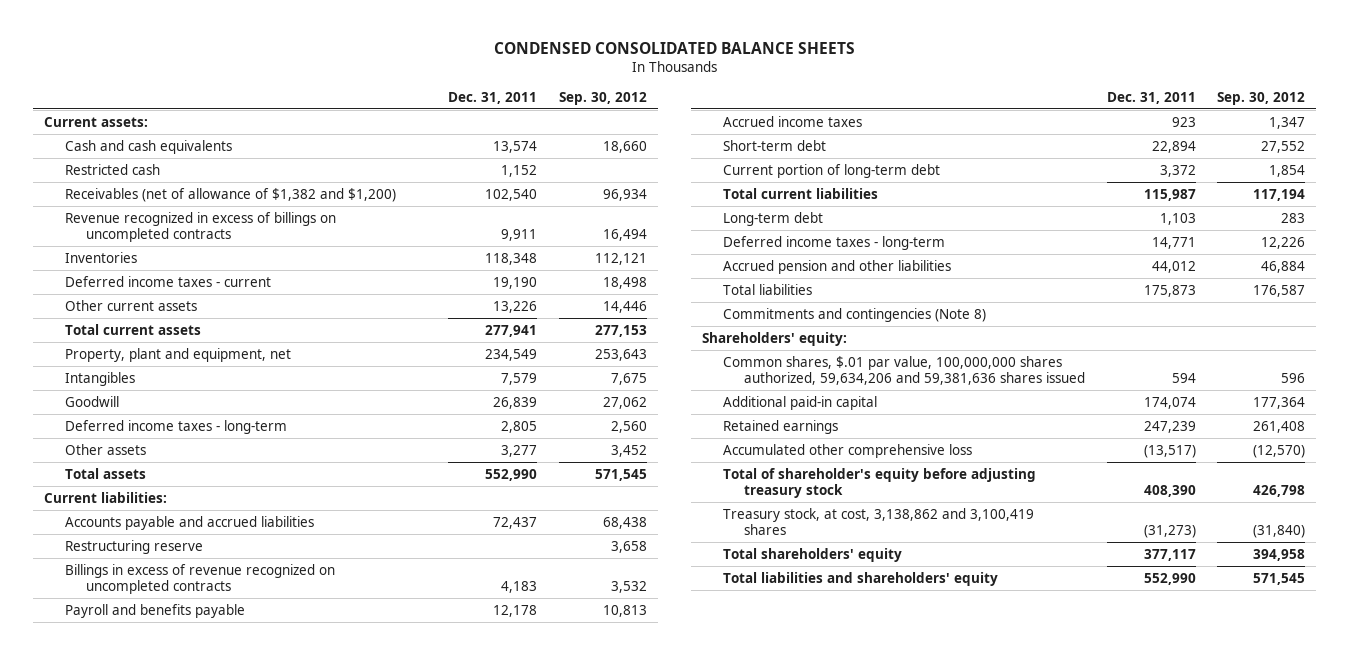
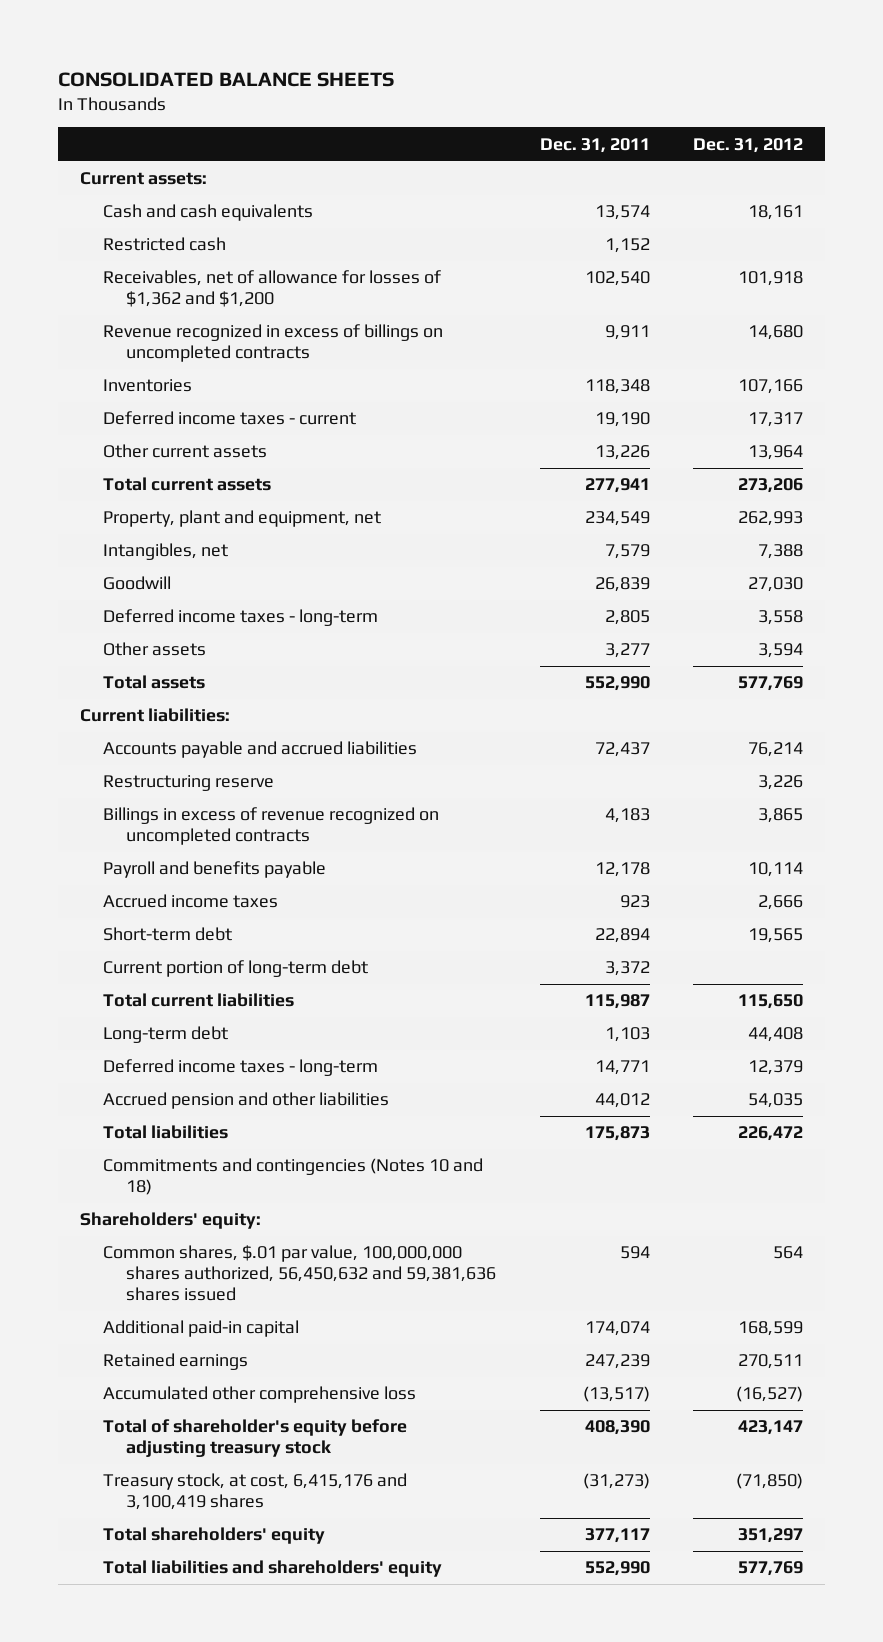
[493,41,855,54] CONDENSED CONSOLIDATED BALANCE SHEETS -> [57,71,394,87] CONSOLIDATED BALANCE SHEETS
[559,91,648,105] Sep. 30, 2012 -> none
none -> [693,137,804,153] Dec. 31, 2012
[64,187,396,202] Receivables (net of allowance of $1,382 and $1,200) -> [102,270,441,308] Receivables, net of allowance for losses of $1,362 and $1,200
[64,371,135,386] Intangibles -> [102,543,228,561] Intangibles, net
[723,307,987,322] Commitments and contingencies (Note 8) -> [102,1158,483,1196] Commitments and contingencies (Notes 10 and 18)
[723,355,1086,386] Common shares, $.01 par value, 100,000,000 shares authorized, 59,634,206 and 59,381,636 shares issued -> [102,1245,497,1301] Common shares, $.01 par value, 100,000,000 shares authorized, 56,450,632 and 59,381,636 shares issued
[723,507,1035,536] Treasury stock, at cost, 3,138,862 and 3,100,419 shares -> [102,1473,407,1511] Treasury stock, at cost, 6,415,176 and 3,100,419 shares

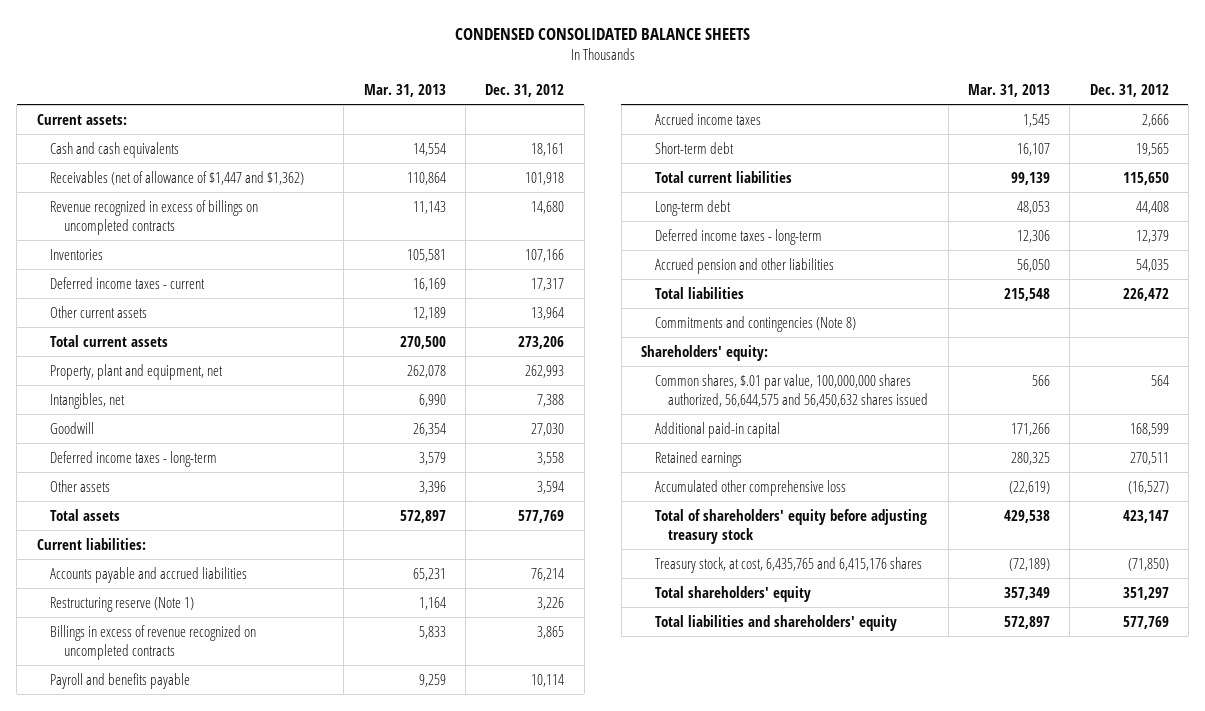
[57,71,394,87] CONSOLIDATED BALANCE SHEETS -> [454,27,750,40] CONDENSED CONSOLIDATED BALANCE SHEETS
[539,137,650,153] Dec. 31, 2011 -> none
none -> [363,83,446,97] Mar. 31, 2013
[102,237,226,252] Restricted cash -> none
[102,270,441,308] Receivables, net of allowance for losses of $1,362 and $1,200 -> [50,170,305,185] Receivables (net of allowance of $1,447 and $1,362)
[102,775,274,792] Restructuring reserve -> [50,596,195,612] Restructuring reserve (Note 1)
[102,960,368,978] Current portion of long-term debt -> none
[102,1158,483,1196] Commitments and contingencies (Notes 10 and 18) -> [654,315,856,332] Commitments and contingencies (Note 8)
[102,1245,497,1301] Common shares, $.01 par value, 100,000,000 shares authorized, 56,450,632 and 59,381,636 shares issued -> [654,373,929,407] Common shares, $.01 par value, 100,000,000 shares authorized, 56,644,575 and 56,450,632 shares issued
[102,1419,407,1458] Total of shareholder's equity before adjusting treasury stock -> [654,508,927,544] Total of shareholders' equity before adjusting treasury stock
[102,1473,407,1511] Treasury stock, at cost, 6,415,176 and 3,100,419 shares -> [654,556,922,573] Treasury stock, at cost, 6,435,765 and 6,415,176 shares

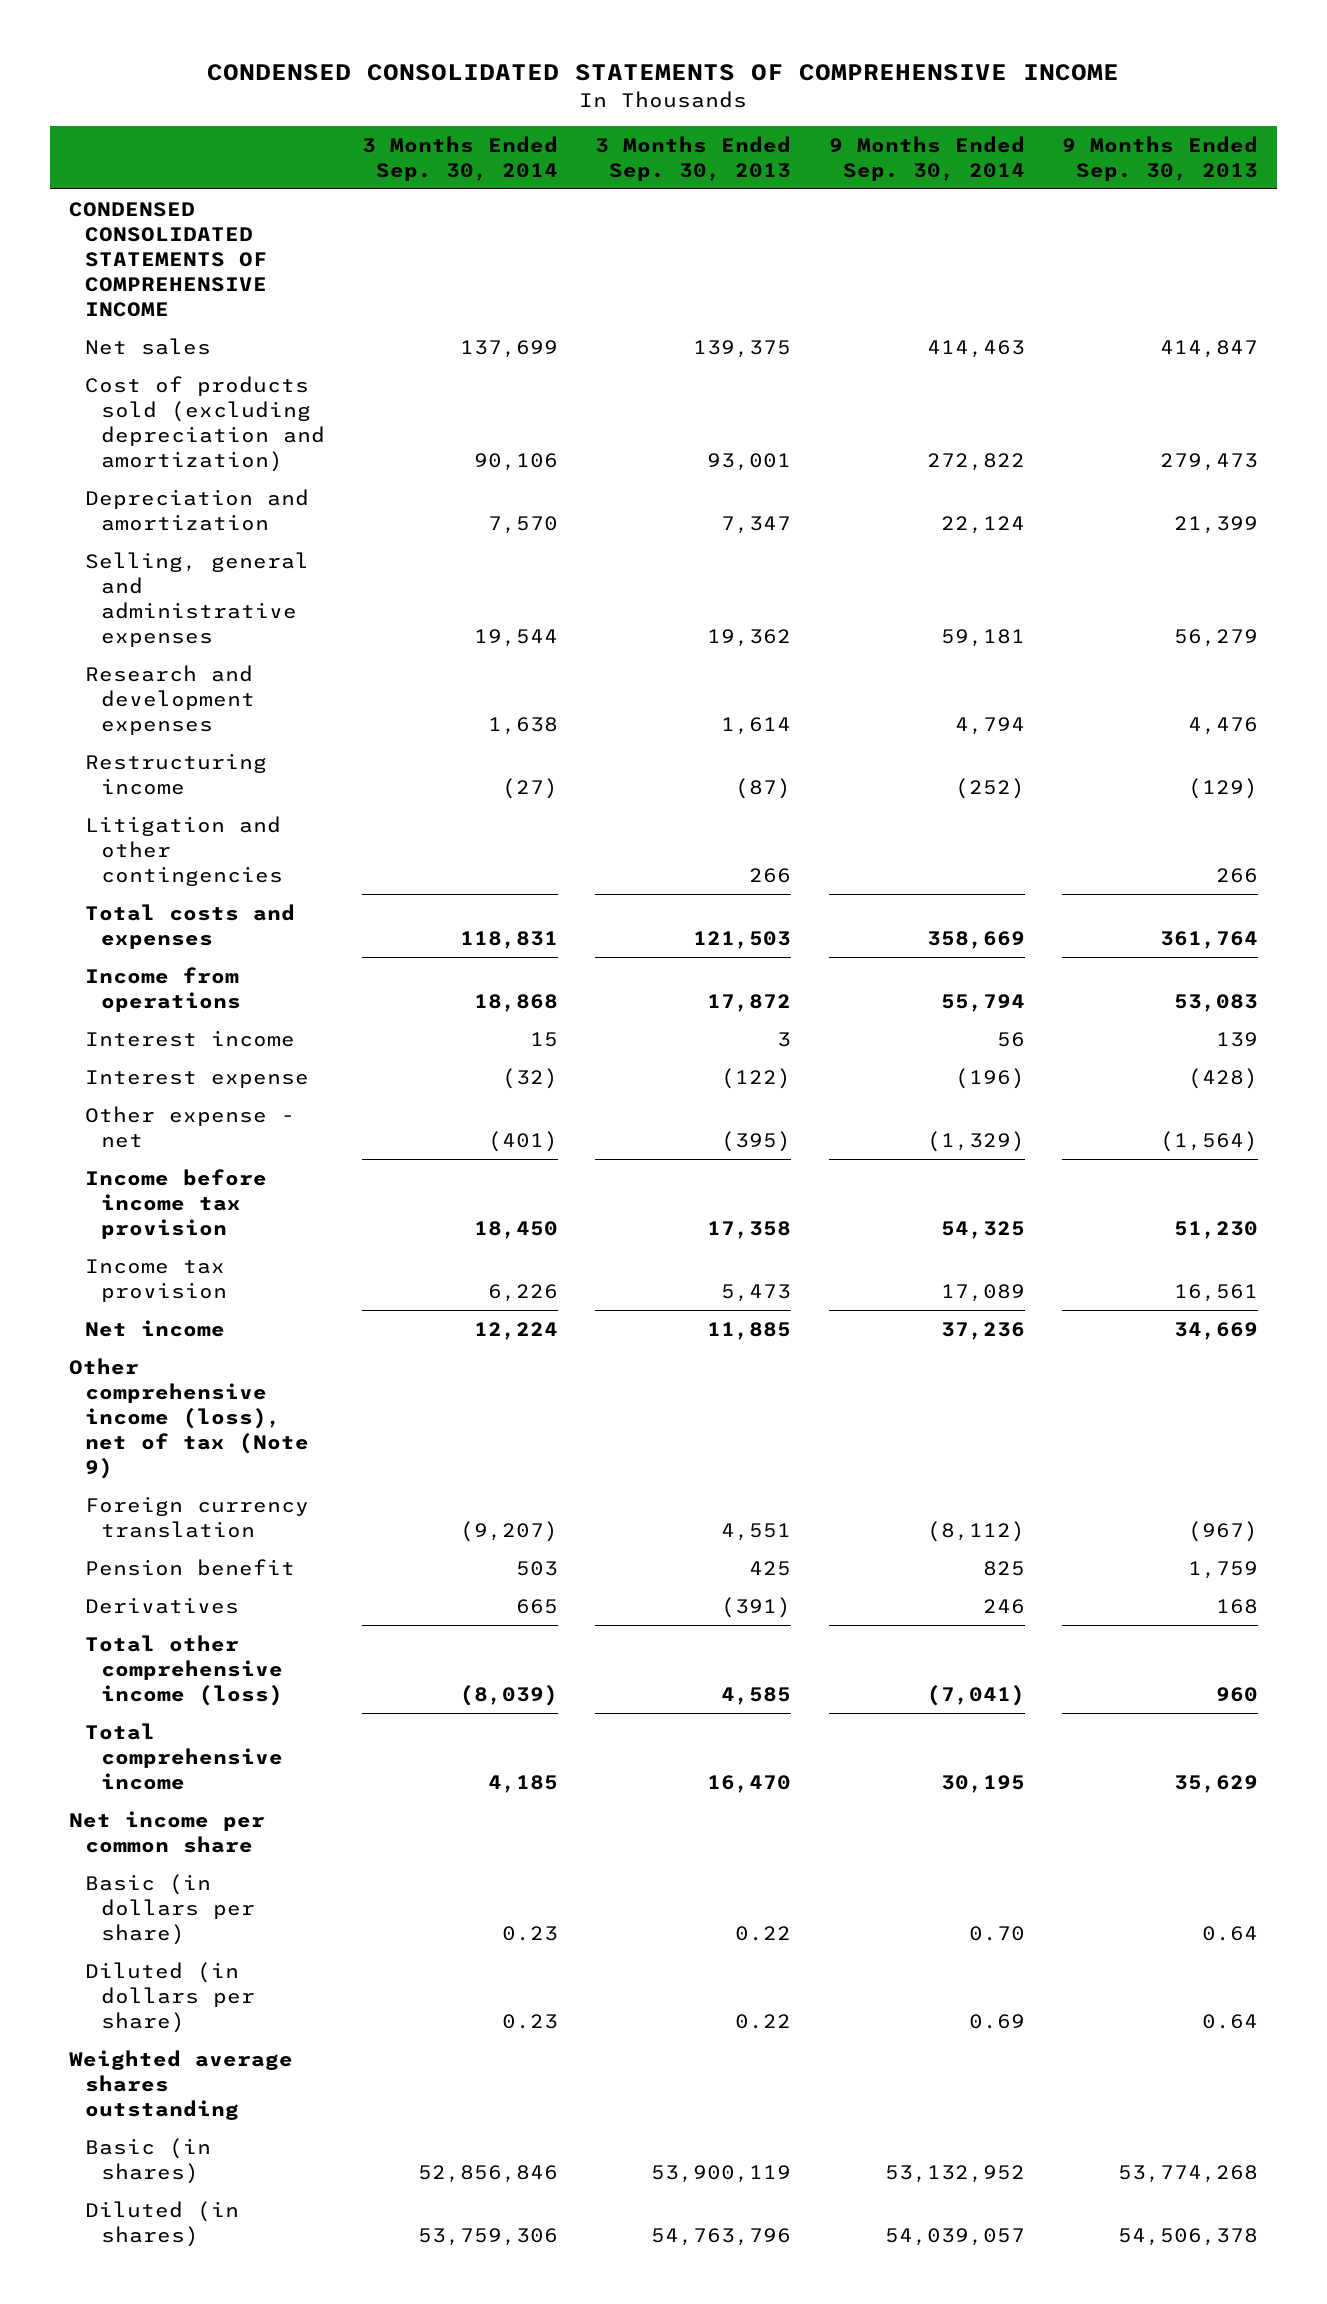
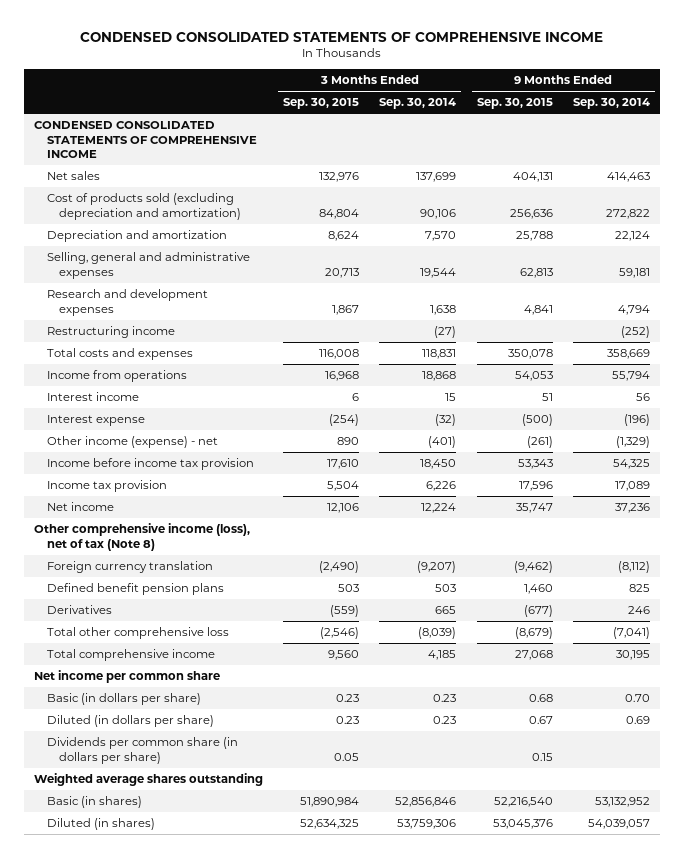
[595,135,792,181] 3 Months Ended Sep. 30, 2013 -> none
[1061,135,1258,181] 9 Months Ended Sep. 30, 2013 -> none
none -> [283,98,360,110] Sep. 30, 2015
none -> [476,98,553,110] Sep. 30, 2015
[84,815,283,886] Litigation and other contingencies -> none
[84,1105,295,1148] Other expense - net -> [46,436,218,449] Other income (expense) - net
[68,1357,309,1479] Other comprehensive income (loss), net of tax (Note 9) -> [33,523,250,551] Other comprehensive income (loss), net of tax (Note 8)
[84,1558,295,1576] Pension benefit -> [46,583,224,596] Defined benefit pension plans
[84,1634,283,1706] Total other comprehensive income (loss) -> [46,627,229,640] Total other comprehensive loss
none -> [46,737,238,764] Dividends per common share (in dollars per share)

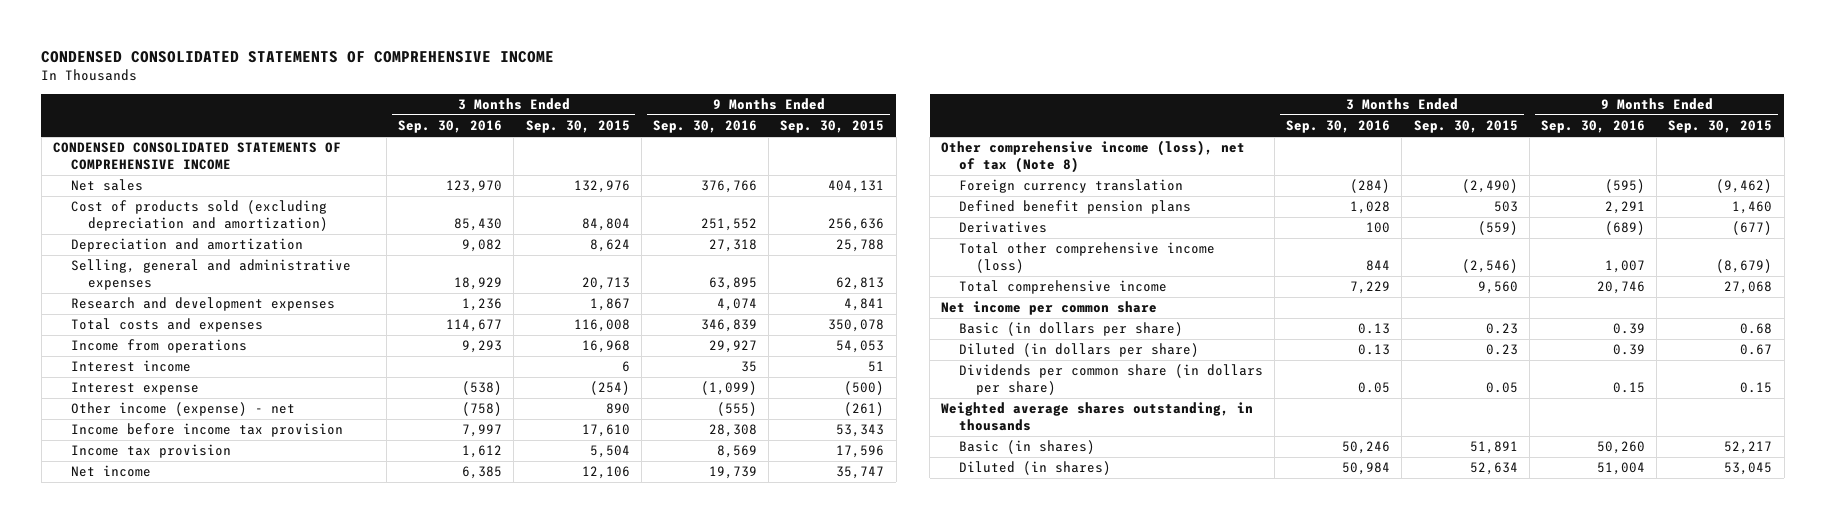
[379,98,457,110] Sep. 30, 2014 -> none
[572,98,650,110] Sep. 30, 2014 -> none
none -> [398,120,503,134] Sep. 30, 2016
none -> [652,120,757,134] Sep. 30, 2016
[46,326,175,339] Restructuring income -> none
[46,627,229,640] Total other comprehensive loss -> [958,242,1215,274] Total other comprehensive income (loss)
[33,773,263,787] Weighted average shares outstanding -> [941,402,1254,432] Weighted average shares outstanding, in thousands
[300,797,360,808] 51,890,984 -> [1469,441,1518,455] 51,891
[493,797,553,808] 52,216,540 -> [1724,441,1773,455] 52,217
[300,819,360,830] 52,634,325 -> [1469,462,1518,476] 52,634
[492,819,553,830] 53,045,376 -> [1724,462,1773,476] 53,045

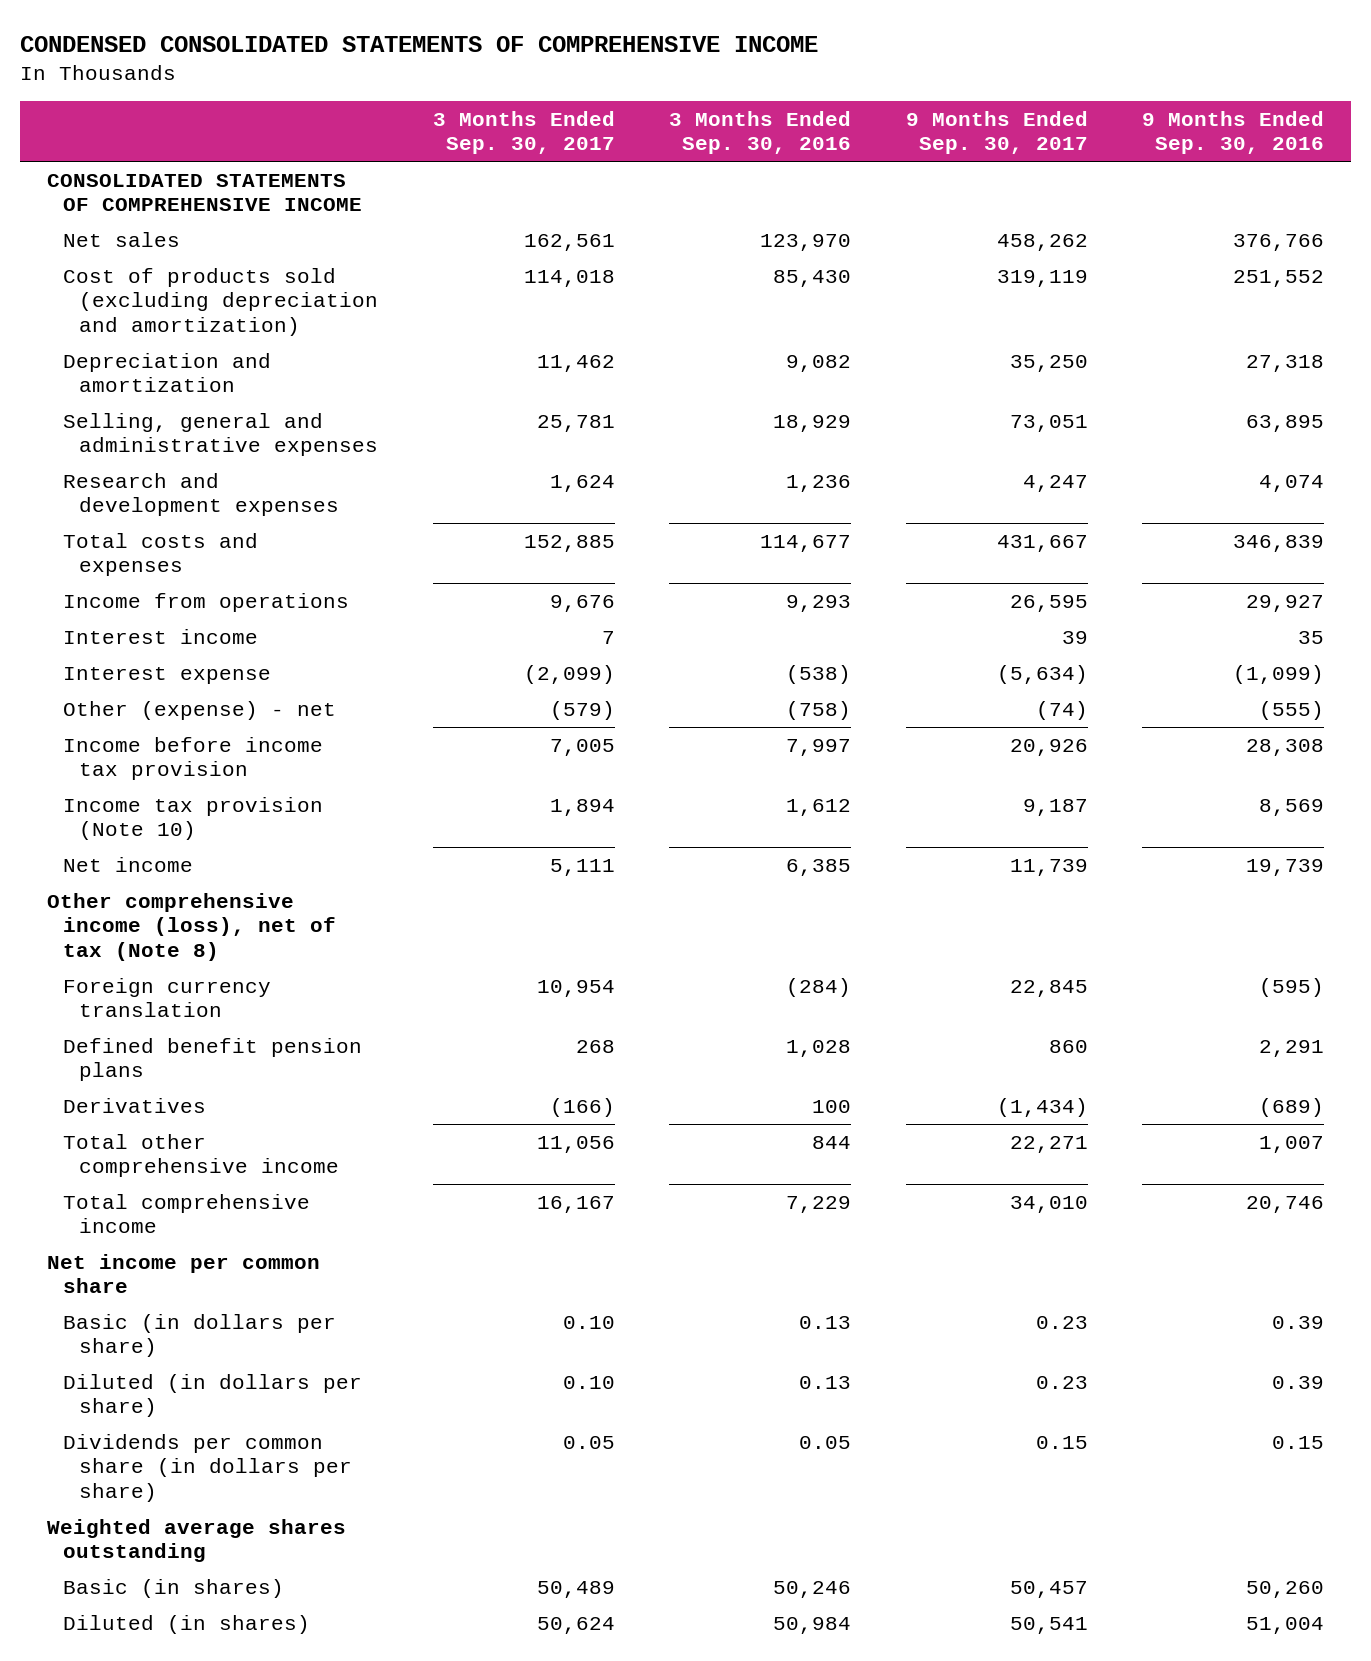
[525,120,630,134] Sep. 30, 2015 -> none
[780,120,885,134] Sep. 30, 2015 -> none
none -> [432,110,615,155] 3 Months Ended Sep. 30, 2017
none -> [905,110,1088,155] 9 Months Ended Sep. 30, 2017
[53,142,342,171] CONDENSED CONSOLIDATED STATEMENTS OF COMPREHENSIVE INCOME -> [46,173,362,212] CONSOLIDATED STATEMENTS OF COMPREHENSIVE INCOME
[70,402,295,417] Other income (expense) - net -> [62,700,336,720] Other (expense) - net
[70,444,231,459] Income tax provision -> [62,796,323,841] Income tax provision (Note 10)
[958,242,1215,274] Total other comprehensive income (loss) -> [62,1133,340,1178] Total other comprehensive income
[941,402,1254,432] Weighted average shares outstanding, in thousands -> [46,1518,346,1563] Weighted average shares outstanding

